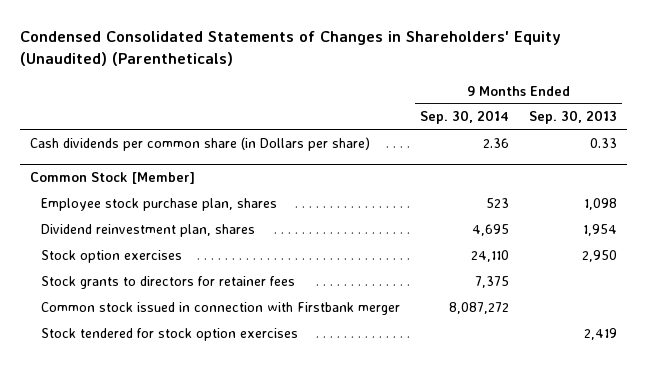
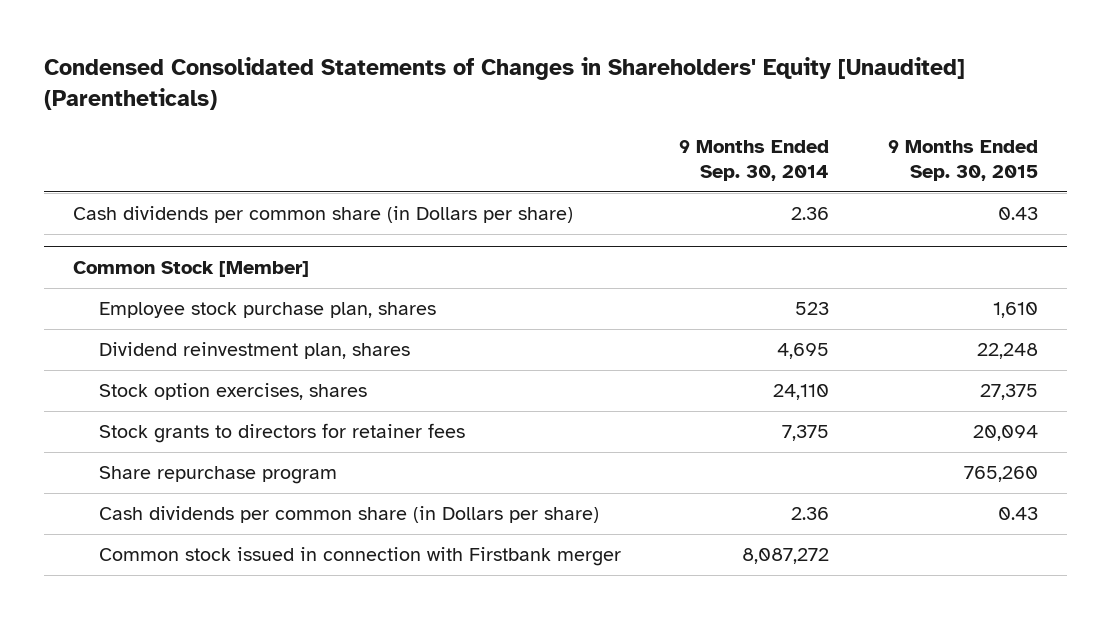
[20,31,562,66] Condensed Consolidated Statements of Changes in Shareholders' Equity (Unaudited) (Parentheticals) -> [43,56,965,110] Condensed Consolidated Statements of Changes in Shareholders' Equity [Unaudited] (Parentheticals)
[529,110,618,125] Sep. 30, 2013 -> none
none -> [887,139,1038,181] 9 Months Ended Sep. 30, 2015
[40,249,182,263] Stock option exercises -> [98,383,367,401] Stock option exercises, shares
none -> [98,466,337,485] Share repurchase program
none -> [98,506,599,524] Cash dividends per common share (in Dollars per share)
[40,327,298,341] Stock tendered for stock option exercises -> none

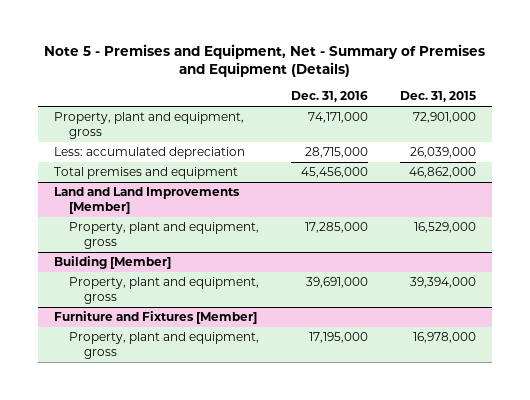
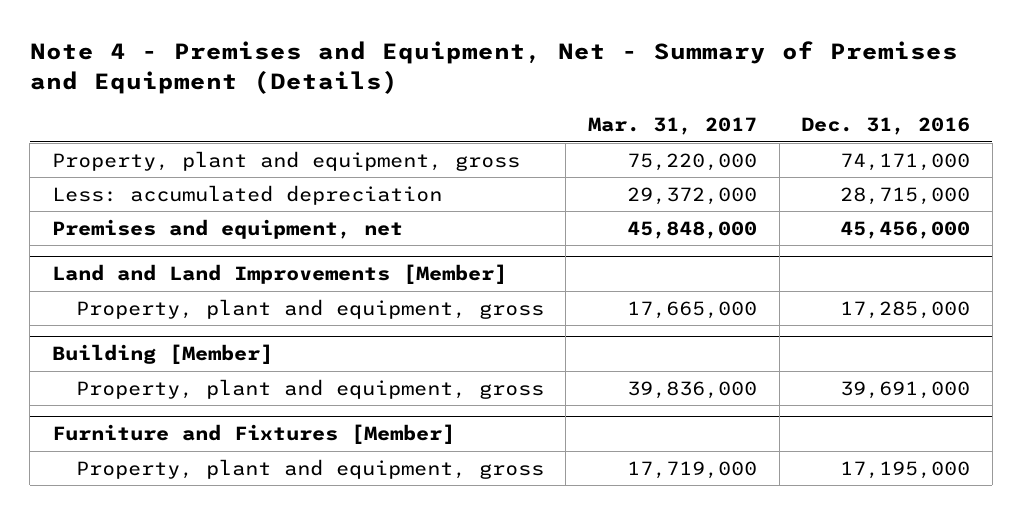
[44,44,486,78] Note 5 - Premises and Equipment, Net - Summary of Premises and Equipment (Details) -> [29,41,958,94] Note 4 - Premises and Equipment, Net - Summary of Premises and Equipment (Details)
[400,91,477,103] Dec. 31, 2015 -> none
none -> [587,117,757,136] Mar. 31, 2017
[53,167,238,180] Total premises and equipment -> [51,218,403,239] Premises and equipment, net

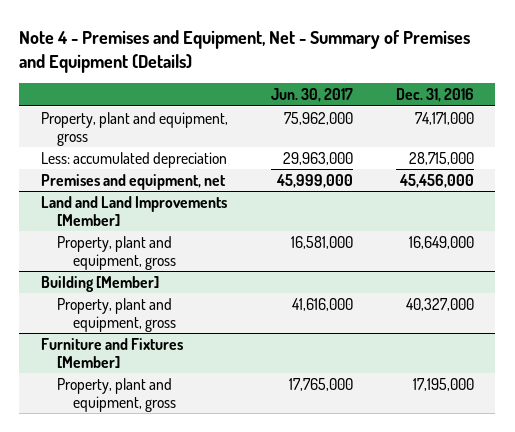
[587,117,757,136] Mar. 31, 2017 -> none
none -> [270,88,353,103] Jun. 30, 2017
[840,300,971,319] 17,285,000 -> [408,235,474,249] 16,649,000
[840,380,971,399] 39,691,000 -> [405,297,474,311] 40,327,000

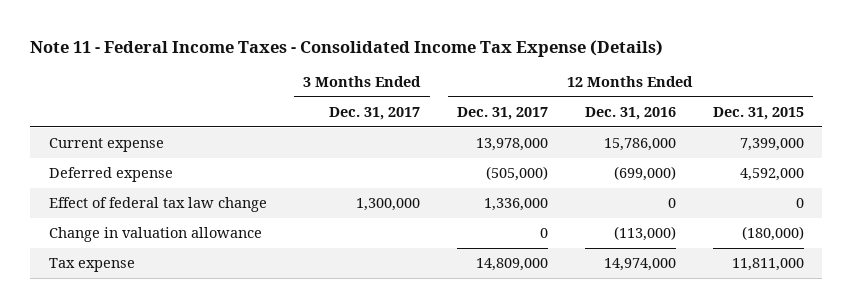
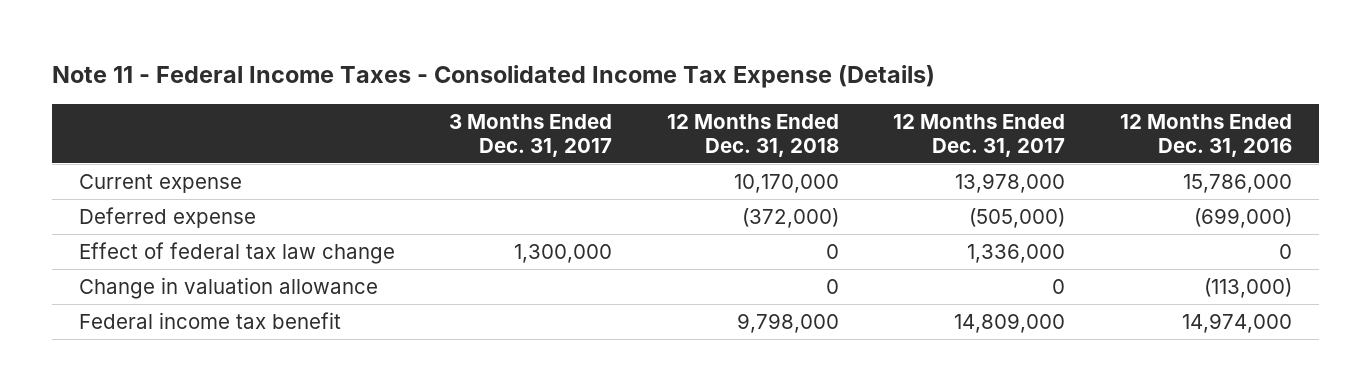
[712,106,804,120] Dec. 31, 2015 -> none
none -> [666,113,839,157] 12 Months Ended Dec. 31, 2018
[48,258,135,273] Tax expense -> [78,312,341,330] Federal income tax benefit

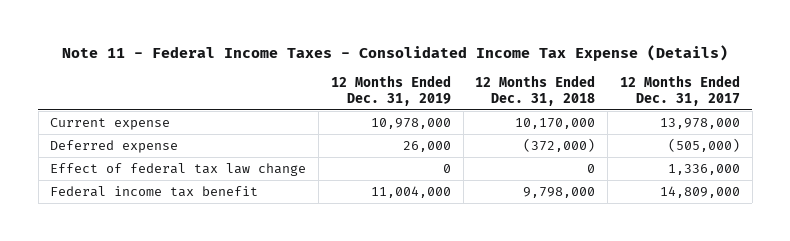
[449,113,613,157] 3 Months Ended Dec. 31, 2017 -> none
[1119,113,1292,157] 12 Months Ended Dec. 31, 2016 -> none
none -> [330,74,451,106] 12 Months Ended Dec. 31, 2019
[78,277,378,300] Change in valuation allowance -> none

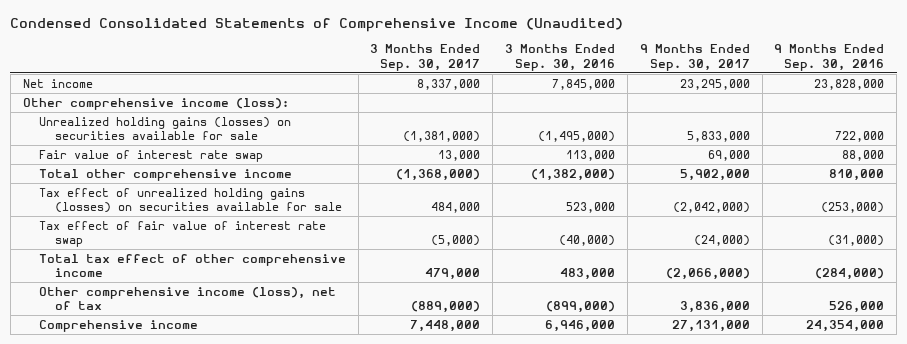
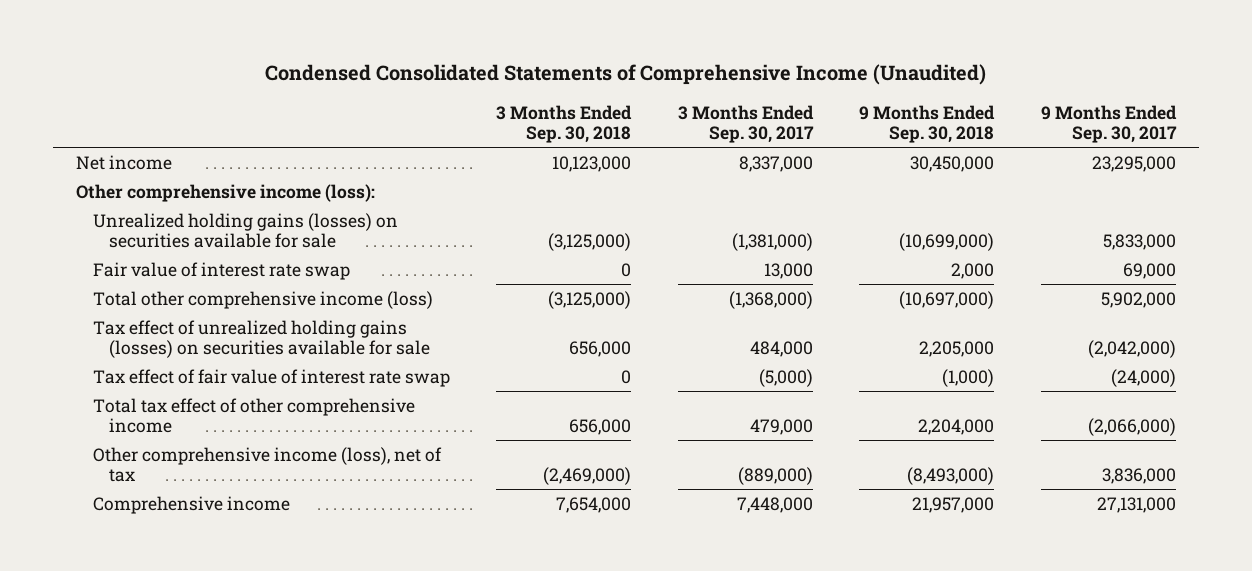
[505,44,616,71] 3 Months Ended Sep. 30, 2016 -> none
[774,44,885,71] 9 Months Ended Sep. 30, 2016 -> none
none -> [496,104,633,144] 3 Months Ended Sep. 30, 2018
none -> [859,104,996,144] 9 Months Ended Sep. 30, 2018
[38,168,292,181] Total other comprehensive income -> [92,290,433,309] Total other comprehensive income (loss)

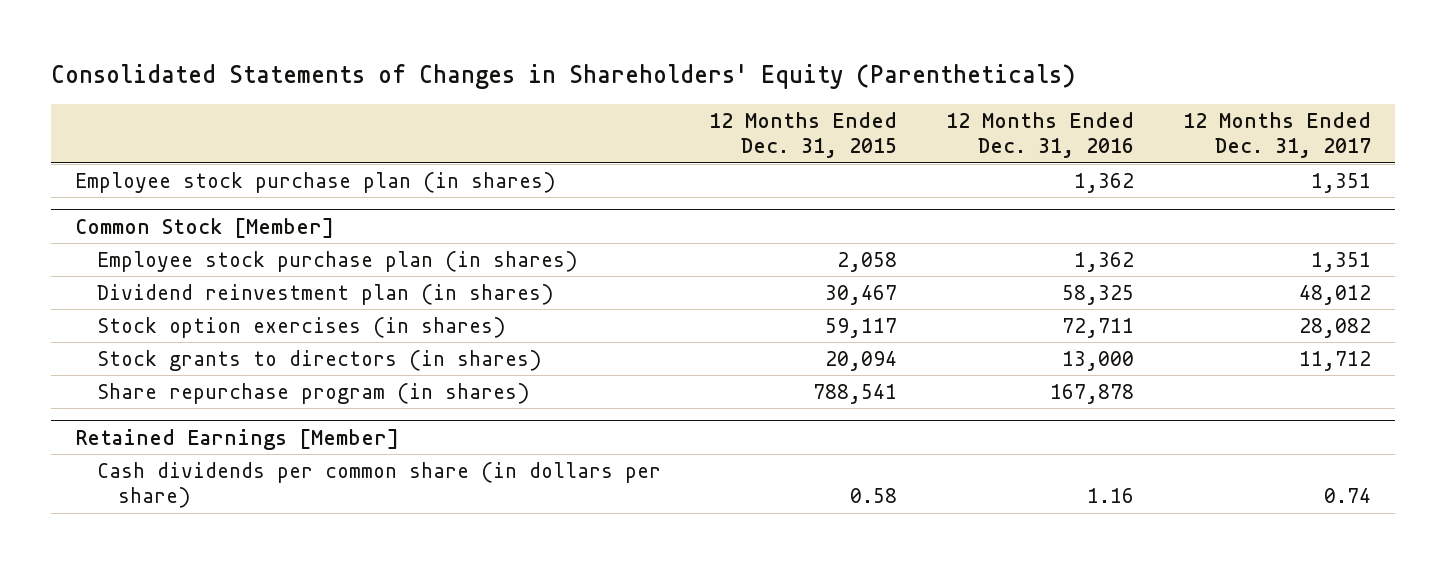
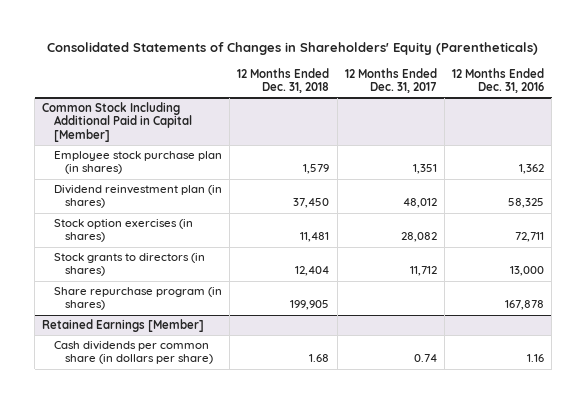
[709,111,898,159] 12 Months Ended Dec. 31, 2015 -> none
none -> [237,68,330,94] 12 Months Ended Dec. 31, 2018
[74,171,556,193] Employee stock purchase plan (in shares) -> none
[74,217,334,238] Common Stock [Member] -> none
none -> [42,102,192,142] Common Stock Including Additional Paid in Capital [Member]

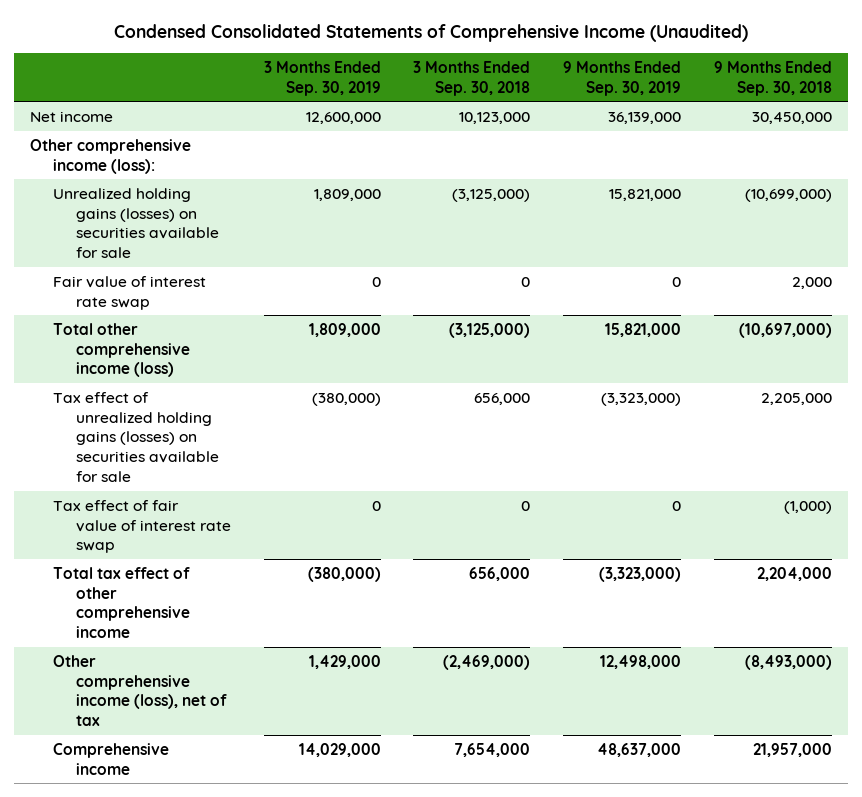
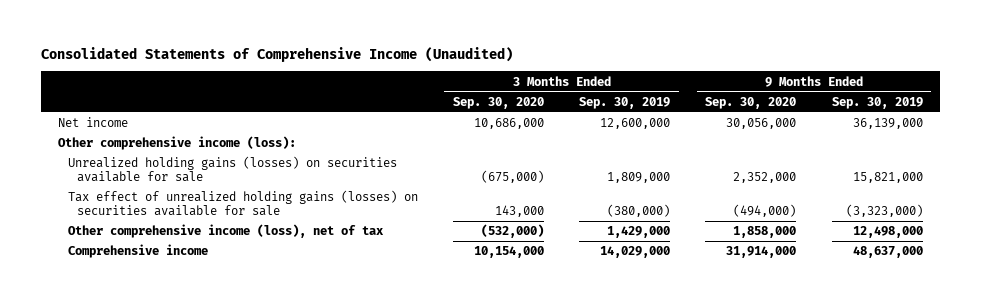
[113,23,748,42] Condensed Consolidated Statements of Comprehensive Income (Unaudited) -> [40,47,513,63] Consolidated Statements of Comprehensive Income (Unaudited)
[413,60,531,96] 3 Months Ended Sep. 30, 2018 -> none
[713,60,832,96] 9 Months Ended Sep. 30, 2018 -> none
none -> [453,96,545,109] Sep. 30, 2020
none -> [705,96,797,109] Sep. 30, 2020
[53,275,207,310] Fair value of interest rate swap -> none
[53,322,190,378] Total other comprehensive income (loss) -> none
[53,499,231,554] Tax effect of fair value of interest rate swap -> none
[53,566,191,639] Total tax effect of other comprehensive income -> none

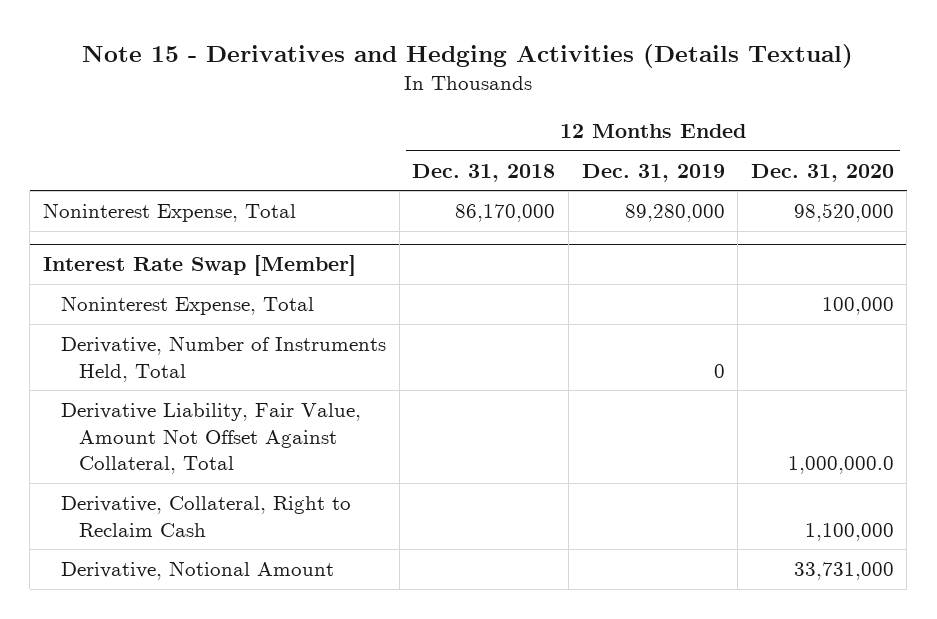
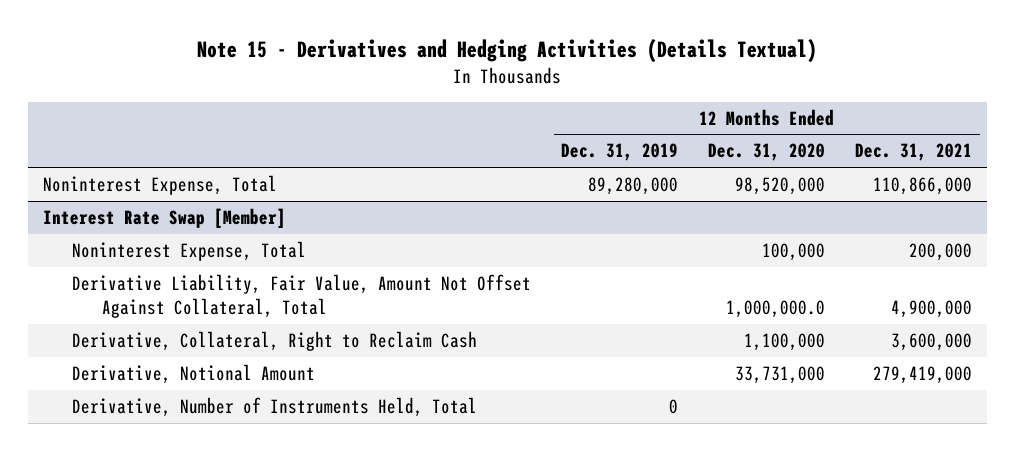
[412,163,556,182] Dec. 31, 2018 -> none
none -> [855,143,973,162] Dec. 31, 2021
[60,336,386,382] Derivative, Number of Instruments Held, Total -> [72,397,478,418] Derivative, Number of Instruments Held, Total

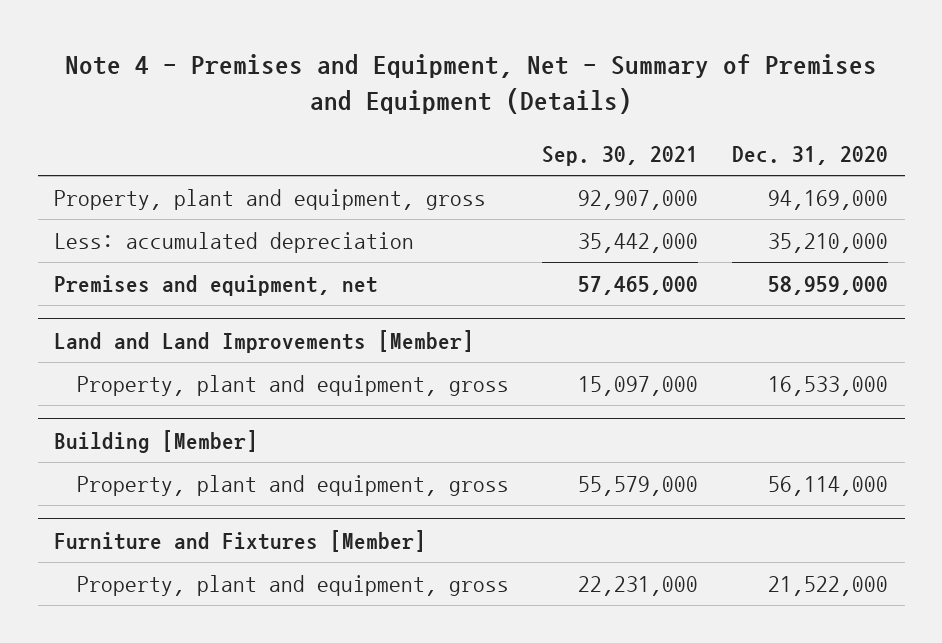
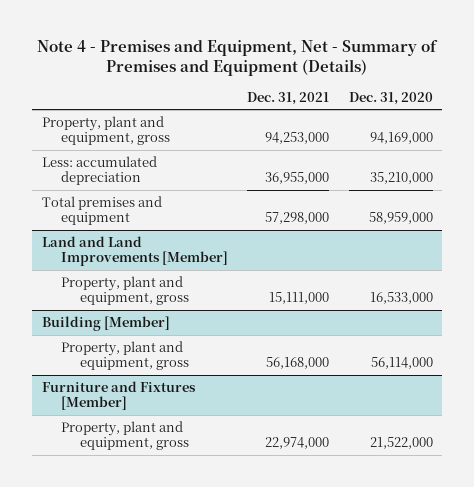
[542,146,699,167] Sep. 30, 2021 -> none
none -> [247,91,330,105] Dec. 31, 2021
[54,274,379,296] Premises and equipment, net -> [41,195,162,226] Total premises and equipment

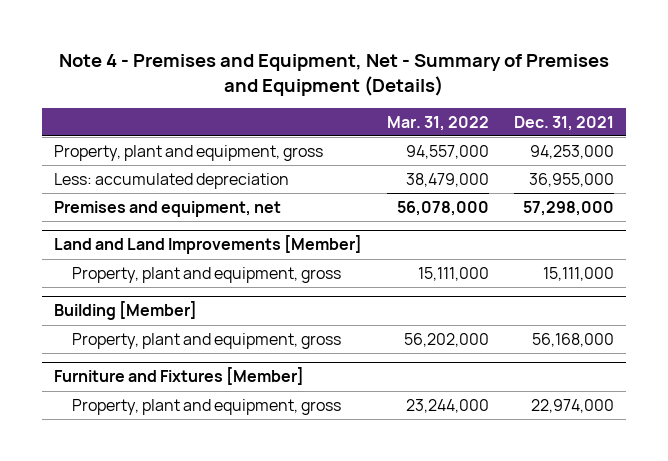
[348,91,433,105] Dec. 31, 2020 -> none
none -> [386,115,489,131] Mar. 31, 2022
[41,195,162,226] Total premises and equipment -> [53,201,281,218] Premises and equipment, net

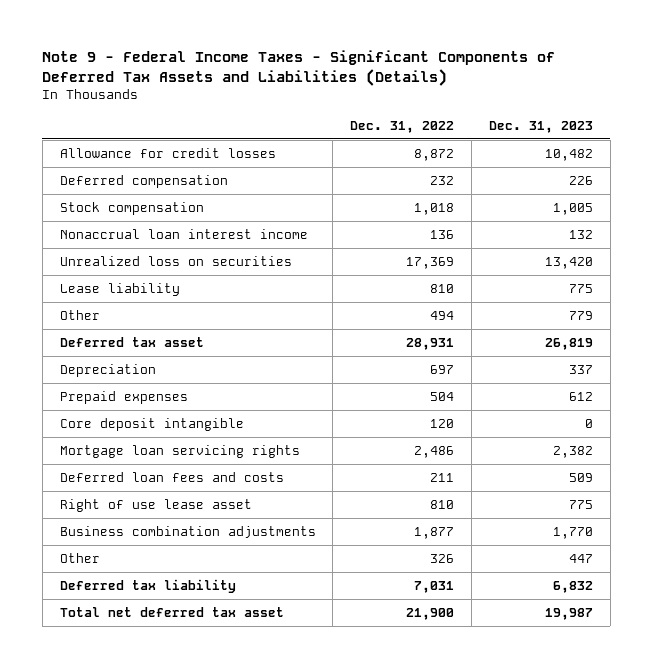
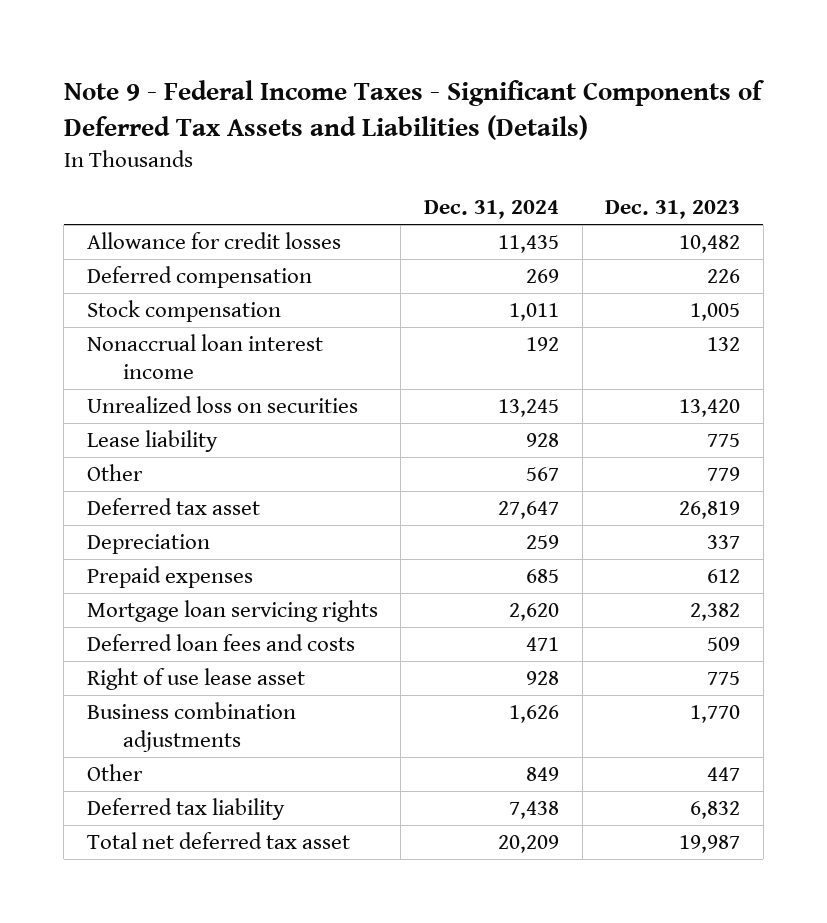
[350,120,455,133] Dec. 31, 2022 -> none
none -> [423,200,559,220] Dec. 31, 2024
[59,417,244,431] Core deposit intangible -> none

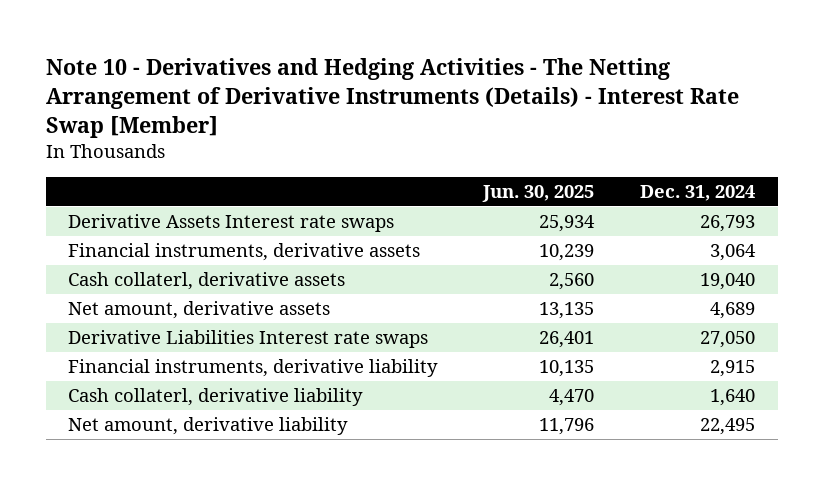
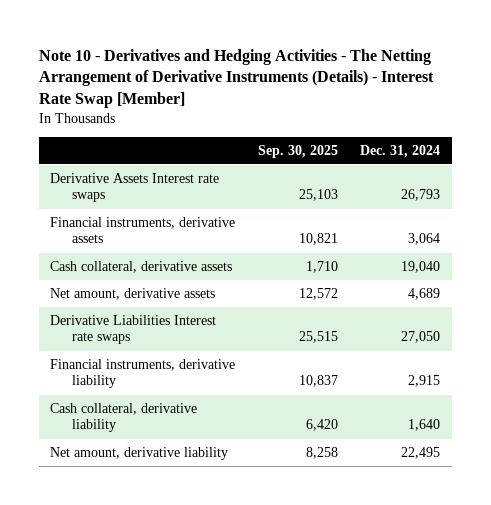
[482,185,595,203] Jun. 30, 2025 -> none
none -> [257,144,338,158] Sep. 30, 2025
[68,272,346,291] Cash collaterl, derivative assets -> [50,261,233,274] Cash collateral, derivative assets
[68,388,364,407] Cash collaterl, derivative liability -> [50,403,198,433] Cash collateral, derivative liability

